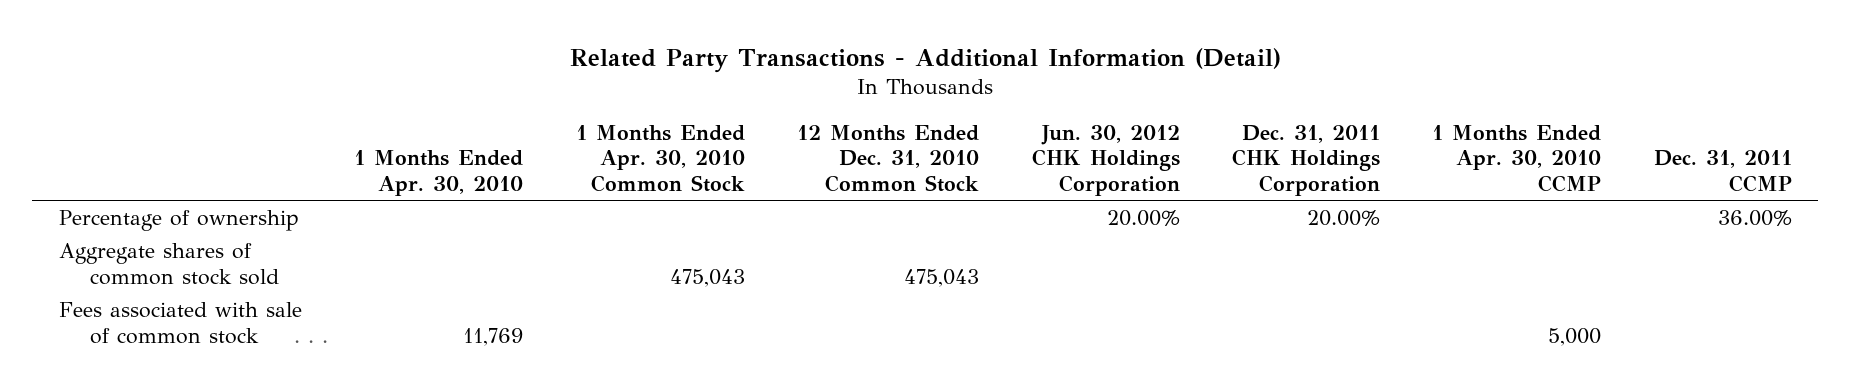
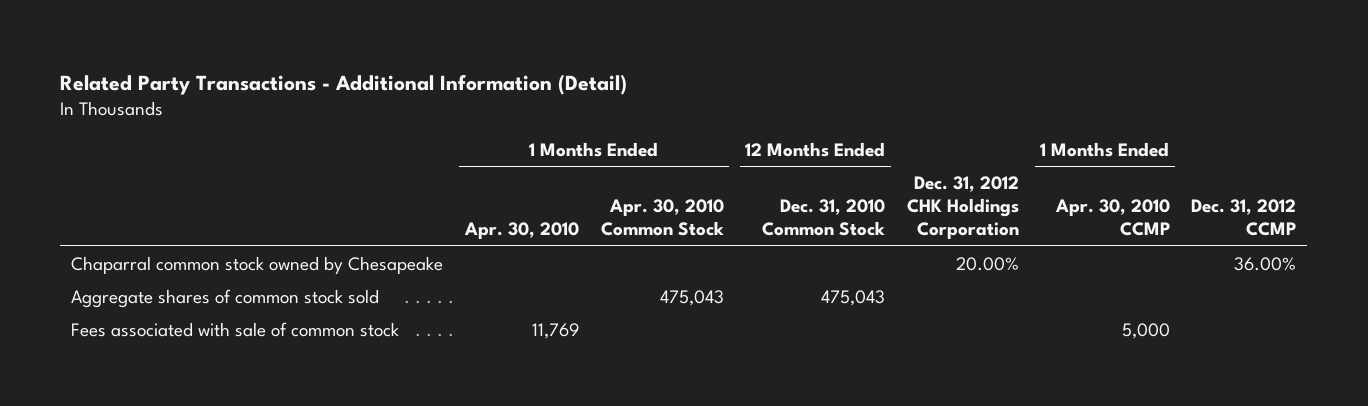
[1031,124,1180,196] Jun. 30, 2012 CHK Holdings Corporation -> none
[1231,124,1380,196] Dec. 31, 2011 CHK Holdings Corporation -> none
[1653,150,1792,192] Dec. 31, 2011 CCMP -> none
none -> [906,176,1019,240] Dec. 31, 2012 CHK Holdings Corporation
none -> [1191,199,1297,237] Dec. 31, 2012 CCMP
[58,210,299,232] Percentage of ownership -> [71,255,444,274] Chaparral common stock owned by Chesapeake

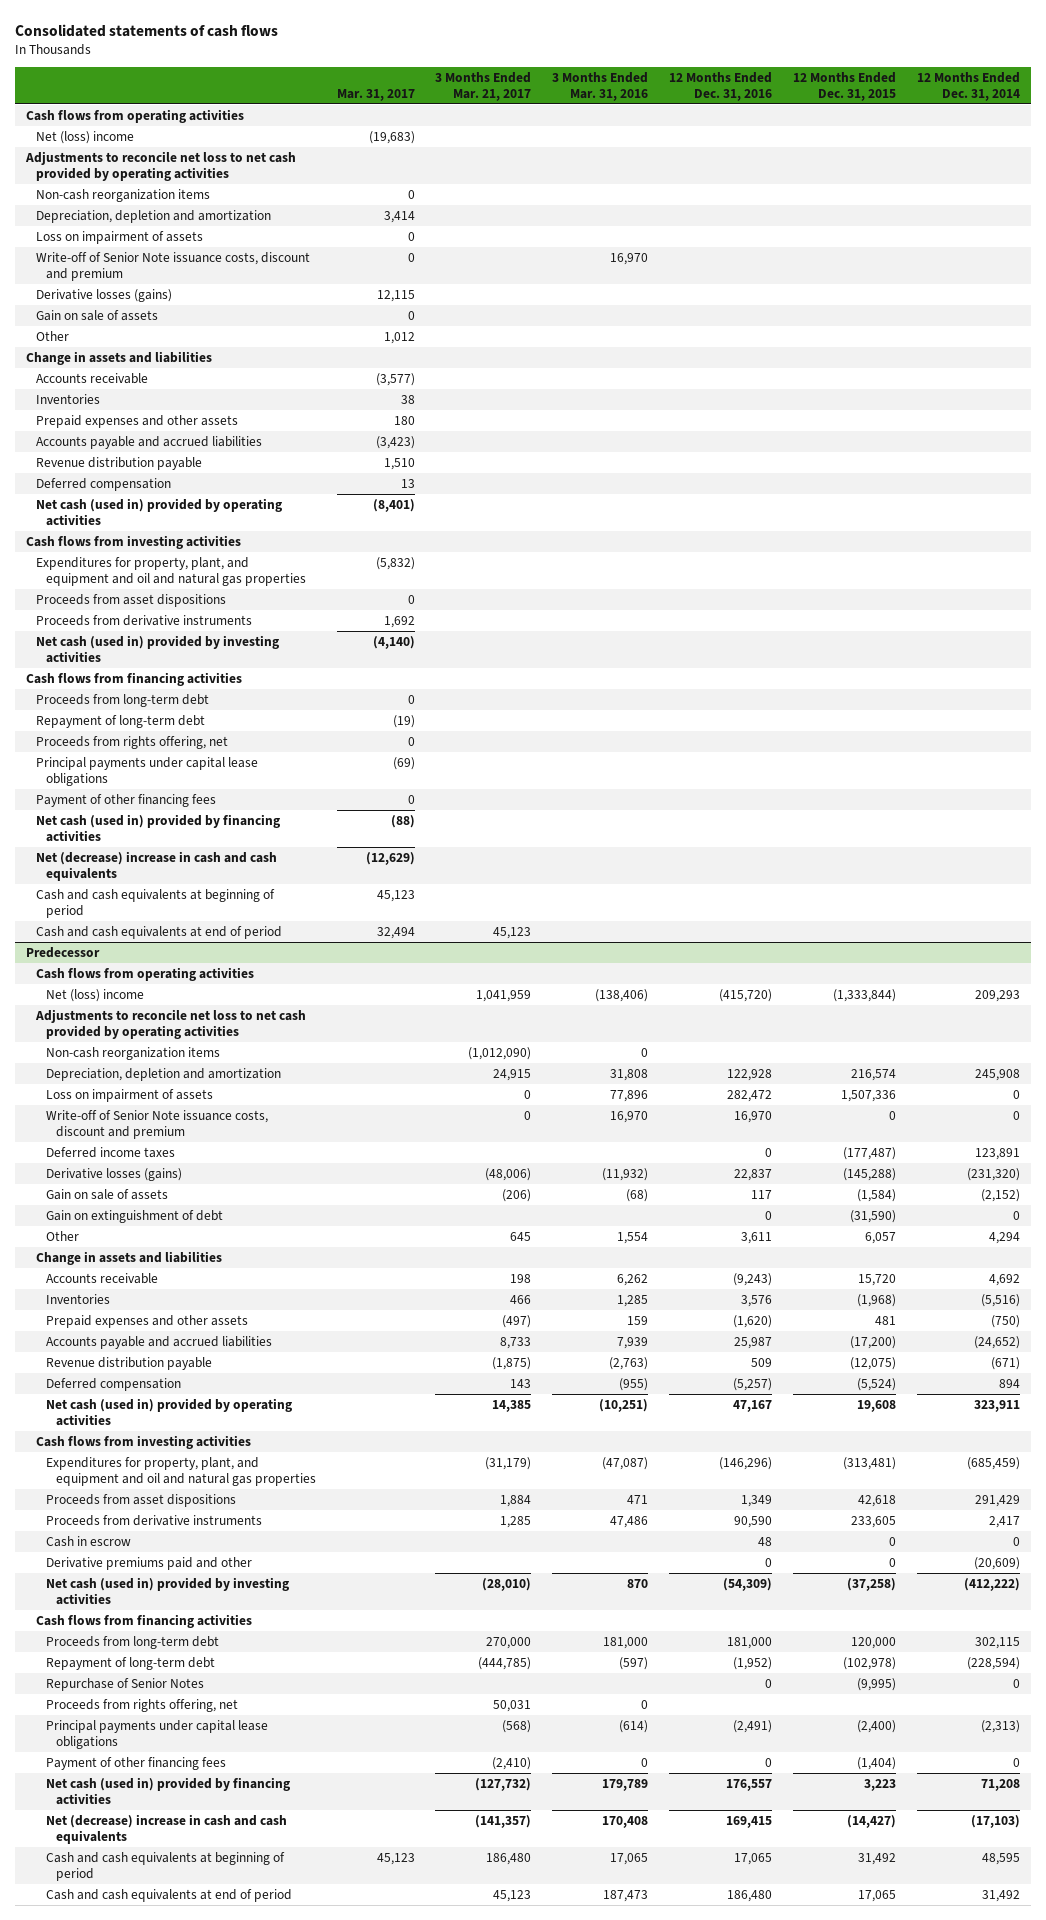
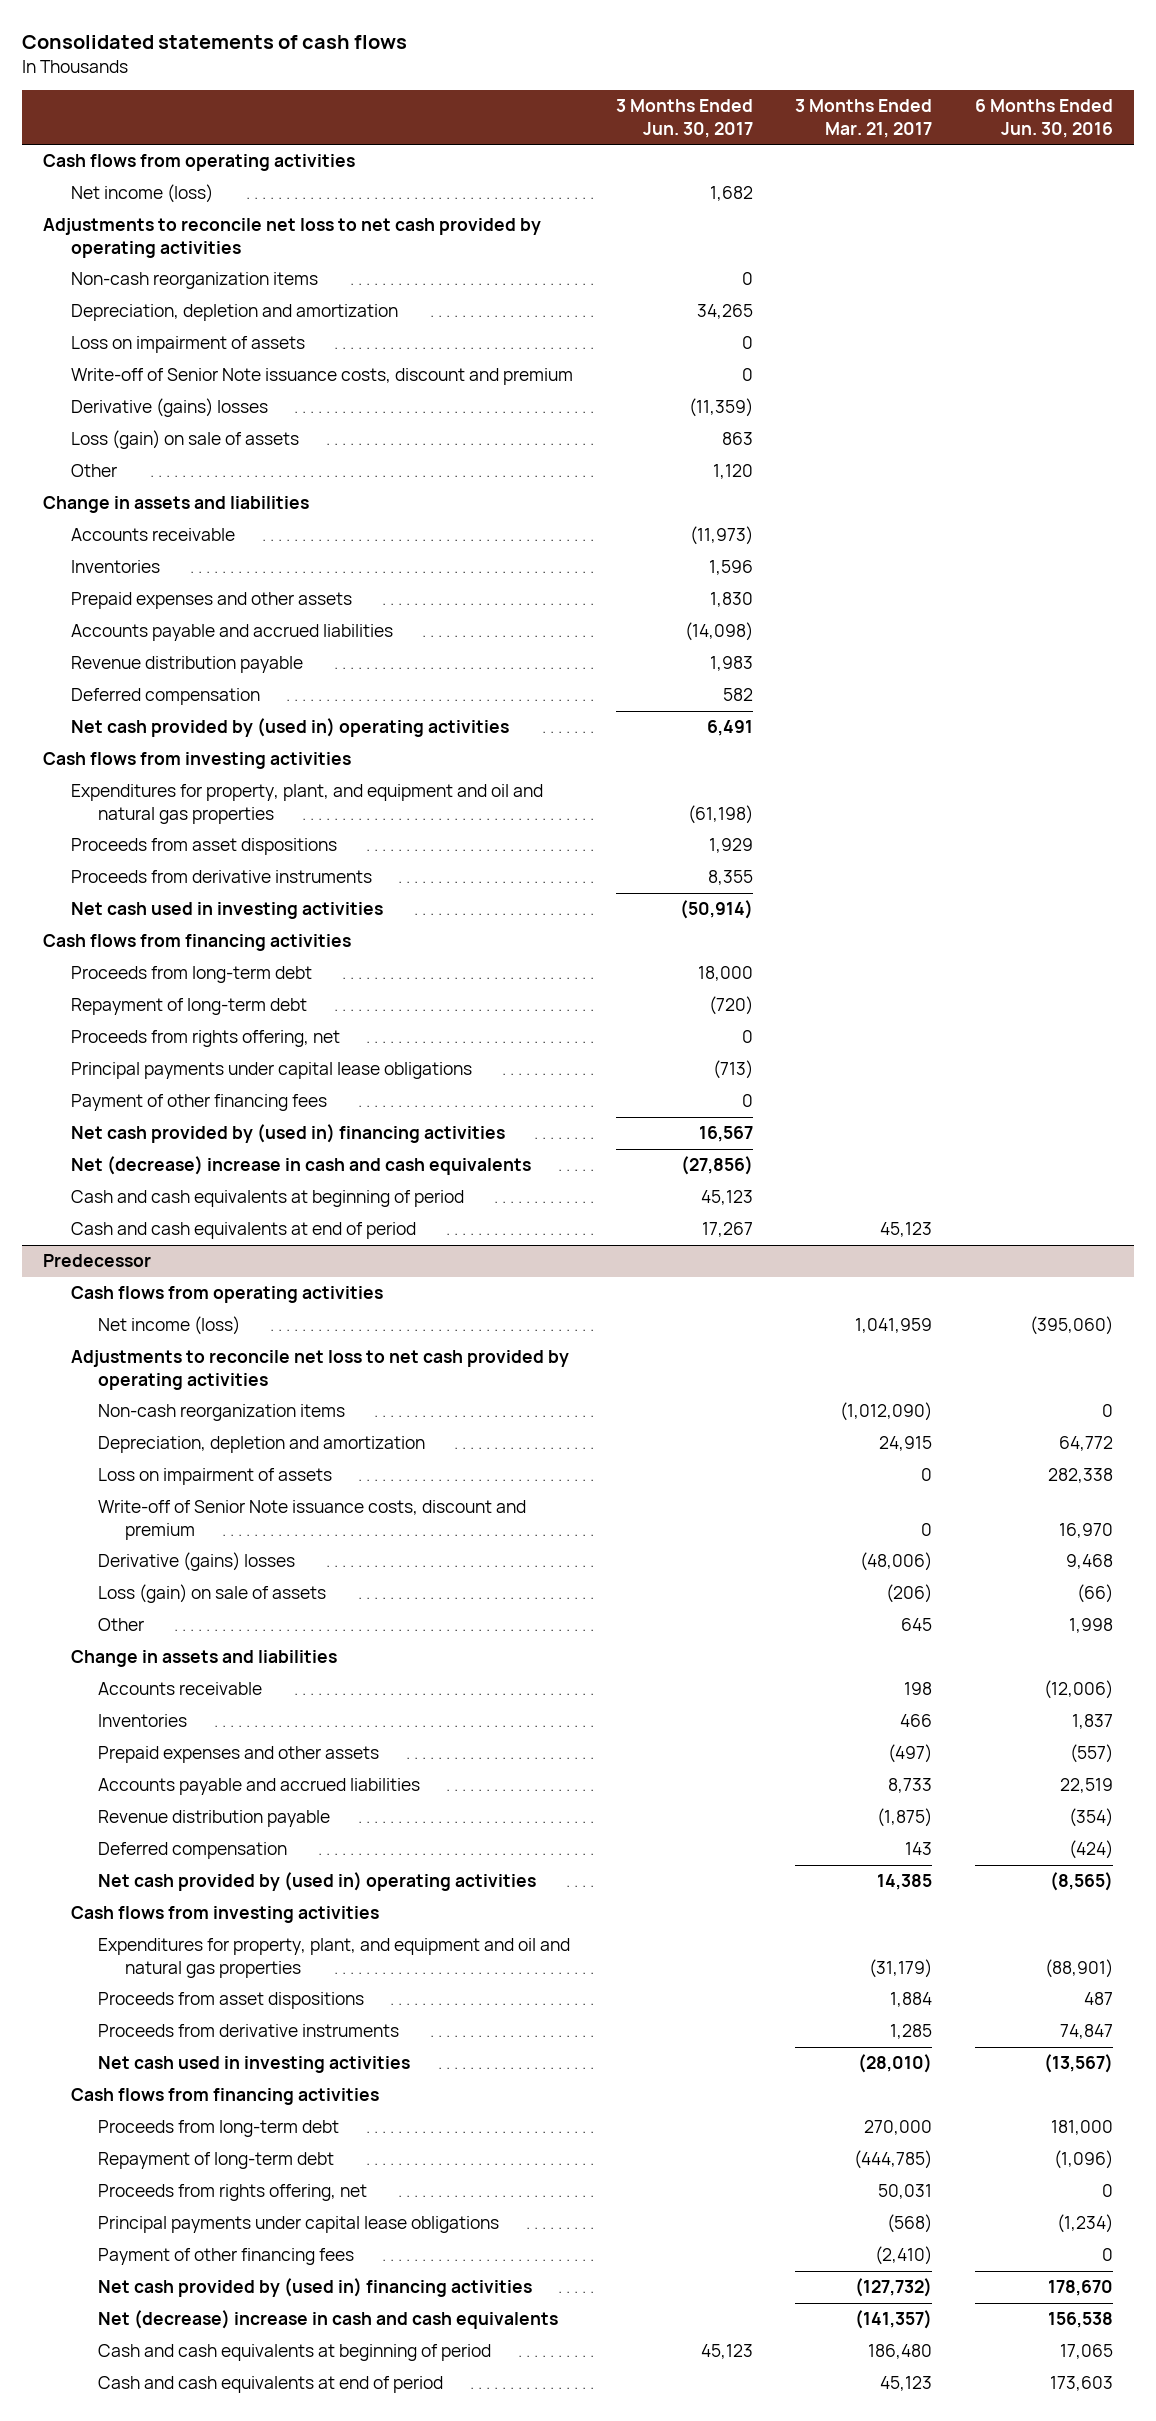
[336,88,415,101] Mar. 31, 2017 -> none
[552,72,649,101] 3 Months Ended Mar. 31, 2016 -> none
[669,72,773,101] 12 Months Ended Dec. 31, 2016 -> none
[793,72,897,101] 12 Months Ended Dec. 31, 2015 -> none
[917,72,1021,101] 12 Months Ended Dec. 31, 2014 -> none
none -> [615,99,753,138] 3 Months Ended Jun. 30, 2017
none -> [974,99,1113,138] 6 Months Ended Jun. 30, 2016
[35,131,134,145] Net (loss) income -> [70,184,213,204] Net income (loss)
[35,289,172,303] Derivative losses (gains) -> [70,398,268,418] Derivative (gains) losses
[35,310,158,322] Gain on sale of assets -> [70,430,299,450] Loss (gain) on sale of assets
[35,498,282,526] Net cash (used in) provided by operating activities -> [70,718,509,738] Net cash provided by (used in) operating activities
[35,635,279,663] Net cash (used in) provided by investing activities -> [70,902,383,920] Net cash used in investing activities
[35,814,280,842] Net cash (used in) provided by financing activities -> [70,1124,505,1144] Net cash provided by (used in) financing activities
[45,989,144,1003] Net (loss) income -> [98,1316,241,1336] Net income (loss)
[45,1147,175,1159] Deferred income taxes -> none
[45,1210,223,1224] Gain on extinguishment of debt -> none
[45,1168,182,1182] Derivative losses (gains) -> [98,1552,296,1572] Derivative (gains) losses
[45,1189,168,1201] Gain on sale of assets -> [98,1584,327,1604] Loss (gain) on sale of assets
[45,1398,292,1426] Net cash (used in) provided by operating activities -> [98,1872,537,1892] Net cash provided by (used in) operating activities
[45,1536,131,1548] Cash in escrow -> none
[45,1557,252,1571] Derivative premiums paid and other -> none
[45,1577,289,1605] Net cash (used in) provided by investing activities -> [98,2056,411,2074] Net cash used in investing activities
[45,1678,204,1692] Repurchase of Senior Notes -> none
[45,1777,290,1805] Net cash (used in) provided by financing activities -> [98,2278,533,2298] Net cash provided by (used in) financing activities

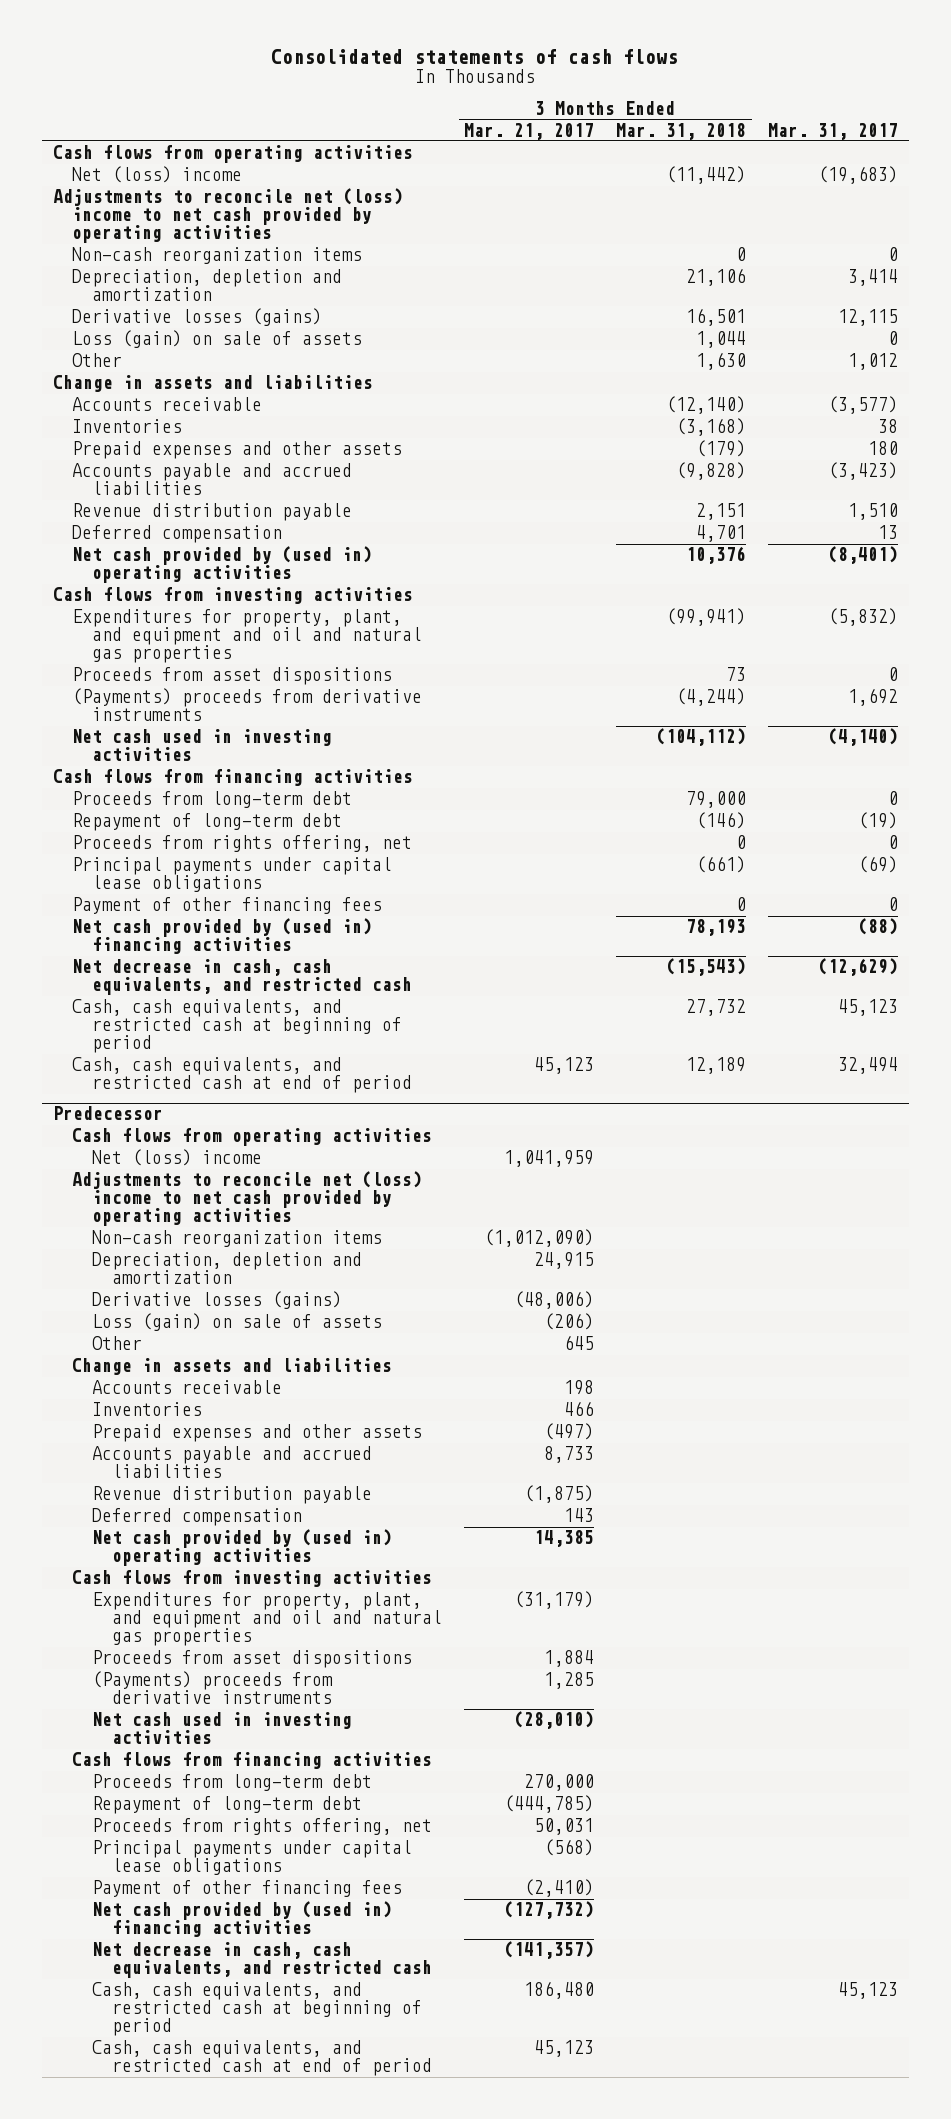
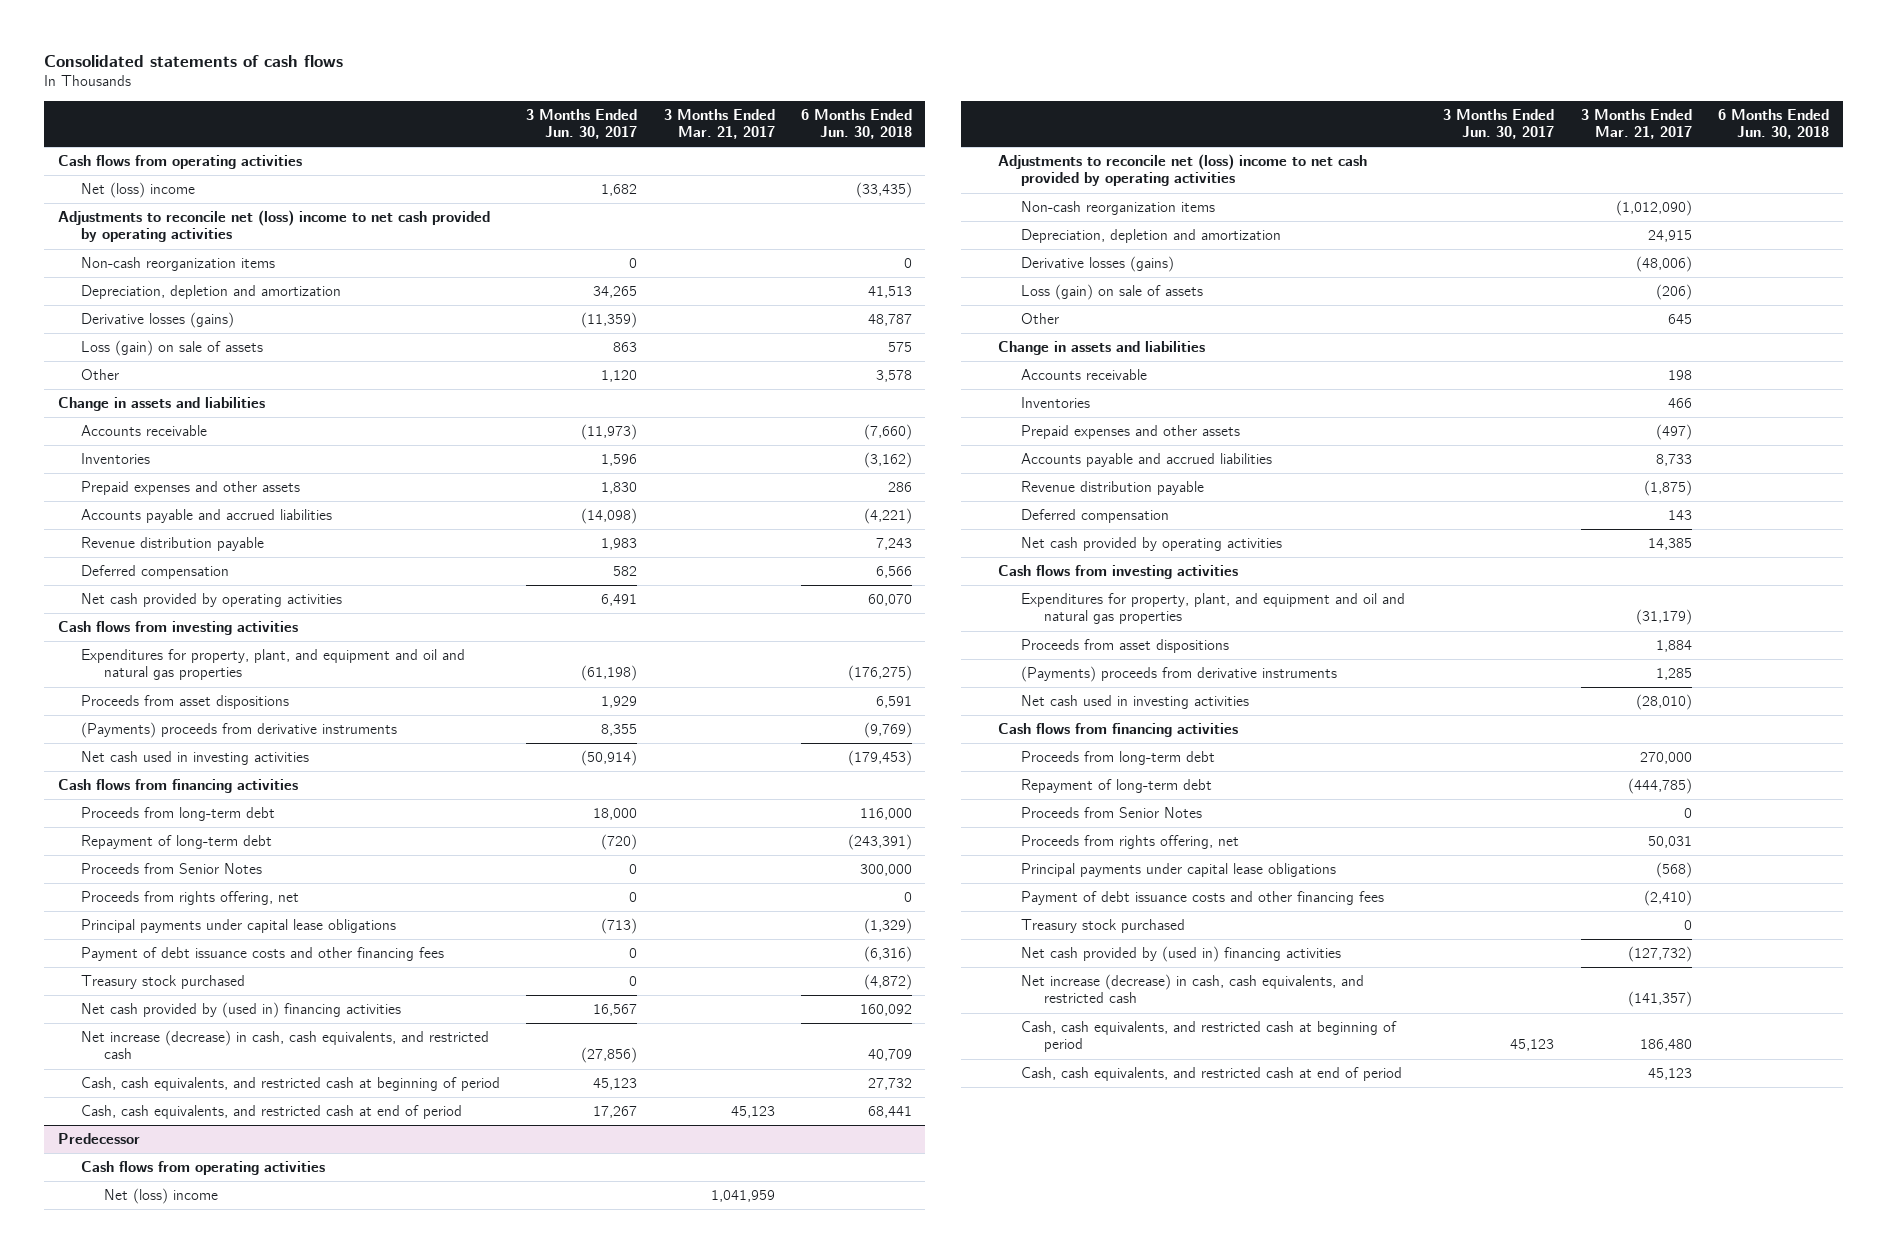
[616,122,747,140] Mar. 31, 2018 -> none
[768,122,899,140] Mar. 31, 2017 -> none
none -> [526,108,638,140] 3 Months Ended Jun. 30, 2017
none -> [801,108,913,140] 6 Months Ended Jun. 30, 2018
[72,546,373,584] Net cash provided by (used in) operating activities -> [80,593,342,608] Net cash provided by operating activities
none -> [80,863,262,875] Proceeds from Senior Notes
[72,897,383,915] Payment of other financing fees -> [80,947,444,962] Payment of debt issuance costs and other financing fees
none -> [80,975,245,990] Treasury stock purchased
[72,959,413,996] Net decrease in cash, cash equivalents, and restricted cash -> [80,1030,489,1060] Net increase (decrease) in cash, cash equivalents, and restricted cash
[92,1529,393,1567] Net cash provided by (used in) operating activities -> [1020,537,1282,552] Net cash provided by operating activities
none -> [1020,807,1202,819] Proceeds from Senior Notes
[92,1880,403,1898] Payment of other financing fees -> [1020,891,1384,906] Payment of debt issuance costs and other financing fees
none -> [1020,919,1185,934] Treasury stock purchased
[92,1942,432,1979] Net decrease in cash, cash equivalents, and restricted cash -> [1020,974,1364,1004] Net increase (decrease) in cash, cash equivalents, and restricted cash

